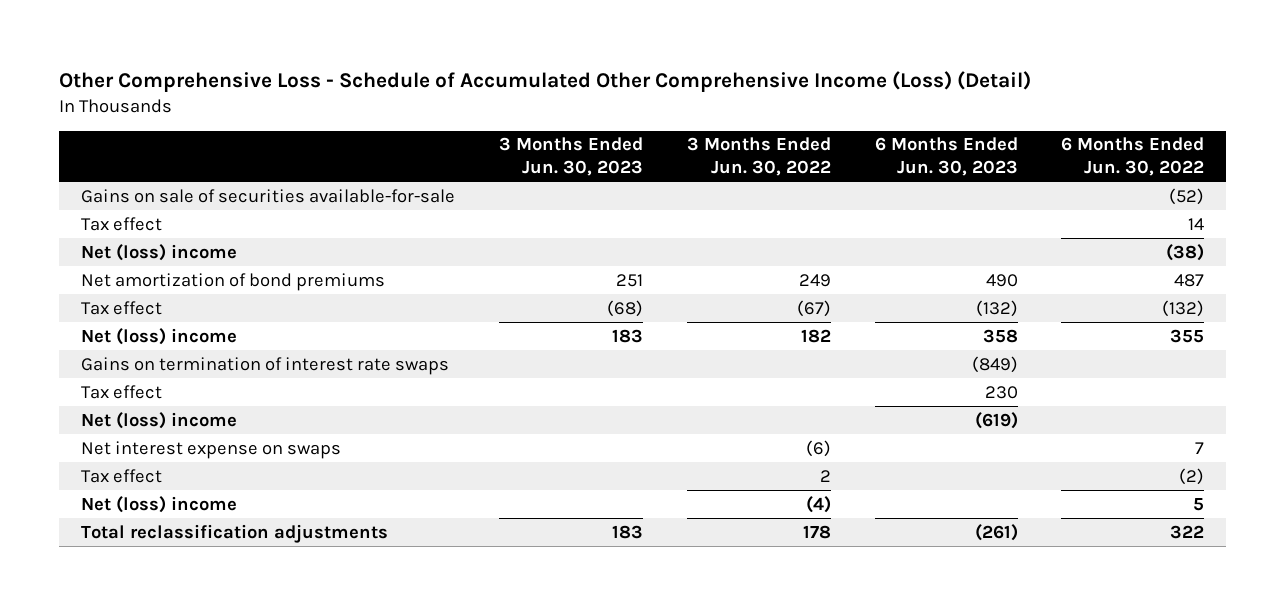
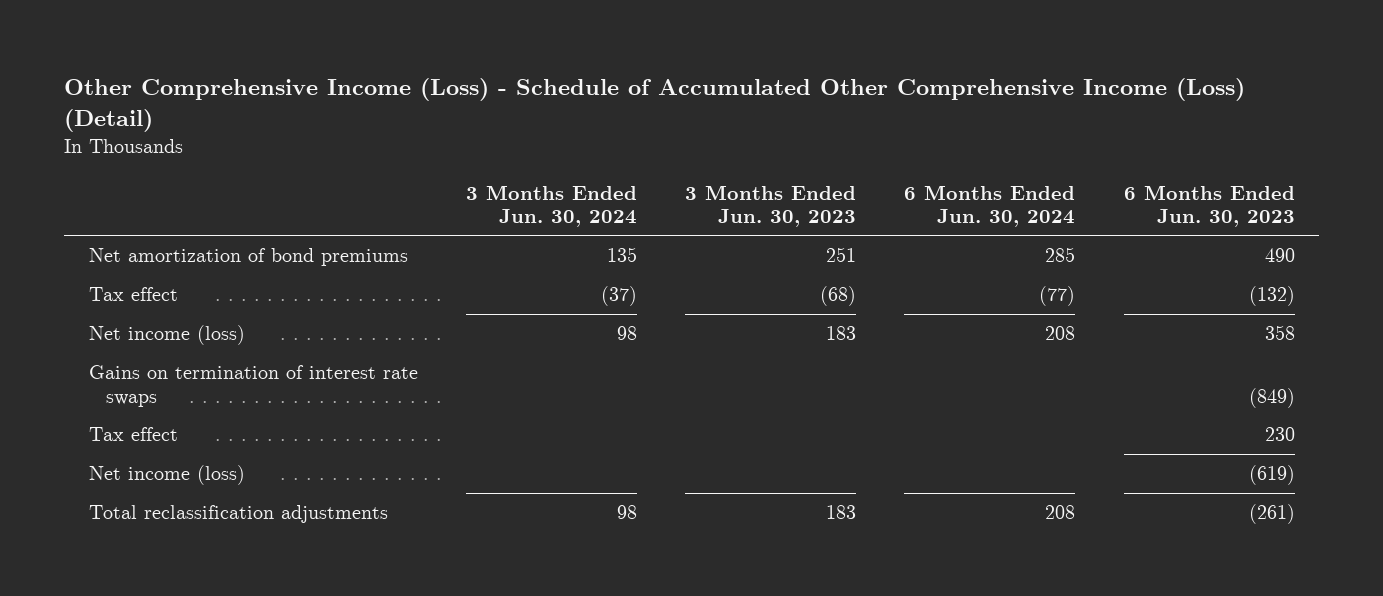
[58,71,1031,93] Other Comprehensive Loss - Schedule of Accumulated Other Comprehensive Income (Loss) (Detail) -> [64,78,1246,133] Other Comprehensive Income (Loss) - Schedule of Accumulated Other Comprehensive Income (Loss) (Detail)
[686,137,831,177] 3 Months Ended Jun. 30, 2022 -> none
[1061,137,1205,177] 6 Months Ended Jun. 30, 2022 -> none
none -> [465,184,637,227] 3 Months Ended Jun. 30, 2024
none -> [904,184,1076,227] 6 Months Ended Jun. 30, 2024
[80,188,455,203] Gains on sale of securities available-for-sale -> none
[80,216,162,231] Tax effect -> none
[80,243,237,261] Net (loss) income -> none
[80,327,237,345] Net (loss) income -> [88,325,245,346] Net income (loss)
[80,440,341,459] Net interest expense on swaps -> none
[80,468,162,483] Tax effect -> none
[80,495,237,513] Net (loss) income -> none
[80,411,237,429] Net (loss) income -> [88,465,245,486] Net income (loss)

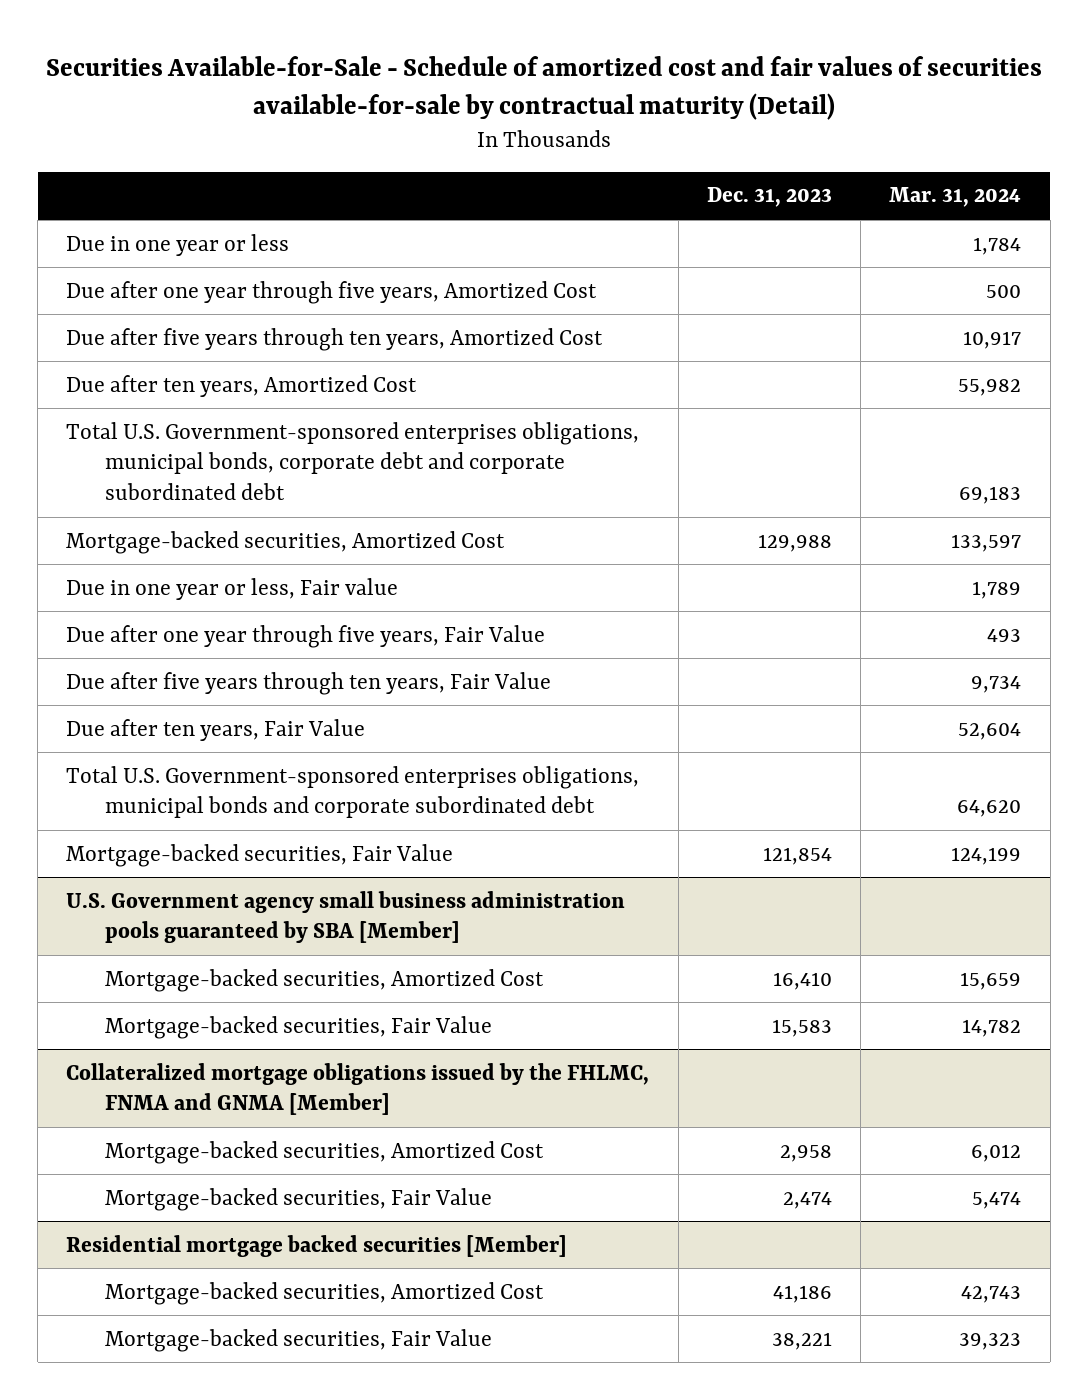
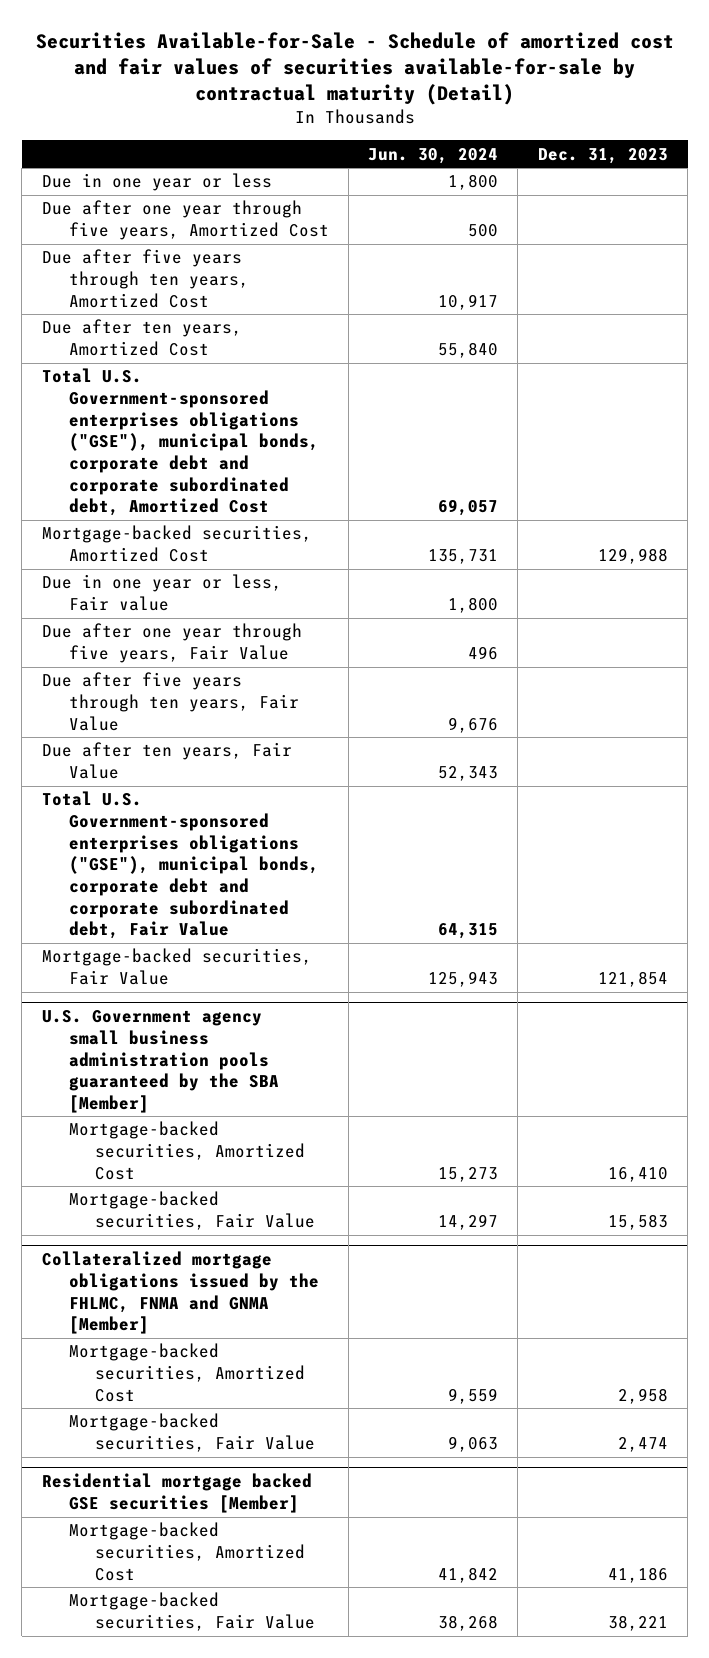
[889,187,1022,208] Mar. 31, 2024 -> none
none -> [368,147,499,164] Jun. 30, 2024
[66,421,640,501] Total U.S. Government-sponsored enterprises obligations, municipal bonds, corporate debt and corporate subordinated debt -> [41,368,319,517] Total U.S. Government-sponsored enterprises obligations ("GSE"), municipal bonds, corporate debt and corporate subordinated debt, Amortized Cost
[66,765,640,819] Total U.S. Government-sponsored enterprises obligations, municipal bonds and corporate subordinated debt -> [41,791,319,940] Total U.S. Government-sponsored enterprises obligations ("GSE"), municipal bonds, corporate debt and corporate subordinated debt, Fair Value
[66,890,626,944] U.S. Government agency small business administration pools guaranteed by SBA [Member] -> [41,1010,279,1113] U.S. Government agency small business administration pools guaranteed by the SBA [Member]
[66,1234,568,1257] Residential mortgage backed securities [Member] -> [41,1473,312,1513] Residential mortgage backed GSE securities [Member]

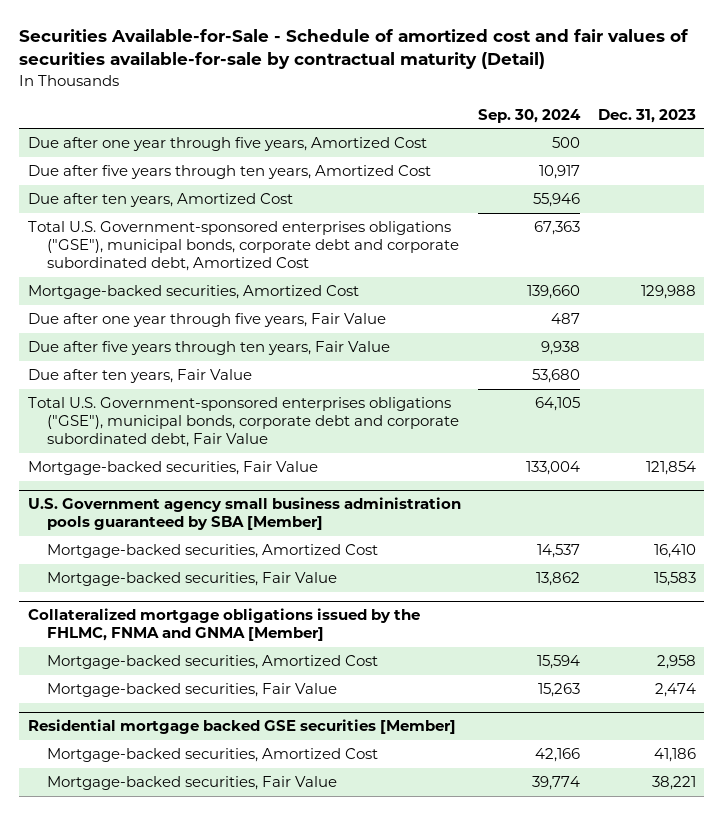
[368,147,499,164] Jun. 30, 2024 -> none
none -> [478,108,582,123] Sep. 30, 2024
[41,173,272,192] Due in one year or less -> none
[41,574,282,612] Due in one year or less, Fair value -> none
[41,1010,279,1113] U.S. Government agency small business administration pools guaranteed by the SBA [Member] -> [27,497,461,531] U.S. Government agency small business administration pools guaranteed by SBA [Member]

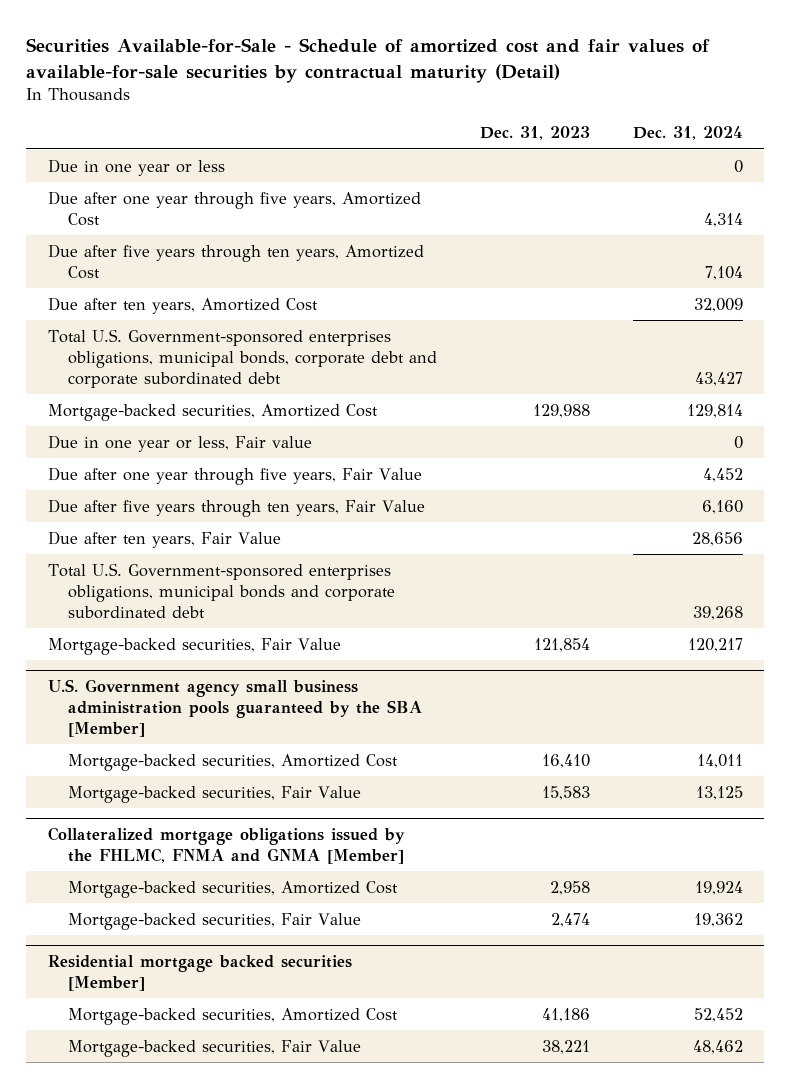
[18,29,689,70] Securities Available-for-Sale - Schedule of amortized cost and fair values of securities available-for-sale by contractual maturity (Detail) -> [26,38,711,83] Securities Available-for-Sale - Schedule of amortized cost and fair values of available-for-sale securities by contractual maturity (Detail)
[478,108,582,123] Sep. 30, 2024 -> none
none -> [632,126,743,141] Dec. 31, 2024
none -> [47,158,225,176] Due in one year or less
[27,221,460,272] Total U.S. Government-sponsored enterprises obligations ("GSE"), municipal bonds, corporate debt and corporate subordinated debt, Amortized Cost -> [47,328,438,388] Total U.S. Government-sponsored enterprises obligations, municipal bonds, corporate debt and corporate subordinated debt
none -> [47,434,312,452] Due in one year or less, Fair value
[27,397,460,448] Total U.S. Government-sponsored enterprises obligations ("GSE"), municipal bonds, corporate debt and corporate subordinated debt, Fair Value -> [47,562,396,619] Total U.S. Government-sponsored enterprises obligations, municipal bonds and corporate subordinated debt
[27,497,461,531] U.S. Government agency small business administration pools guaranteed by SBA [Member] -> [47,679,423,738] U.S. Government agency small business administration pools guaranteed by the SBA [Member]
[27,719,456,735] Residential mortgage backed GSE securities [Member] -> [47,955,352,992] Residential mortgage backed securities [Member]

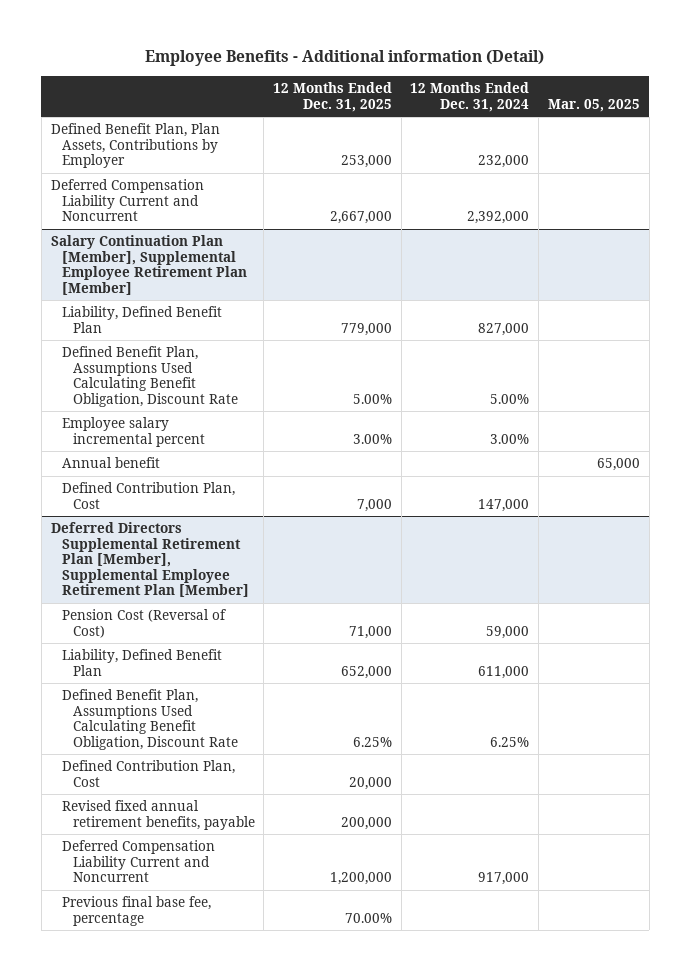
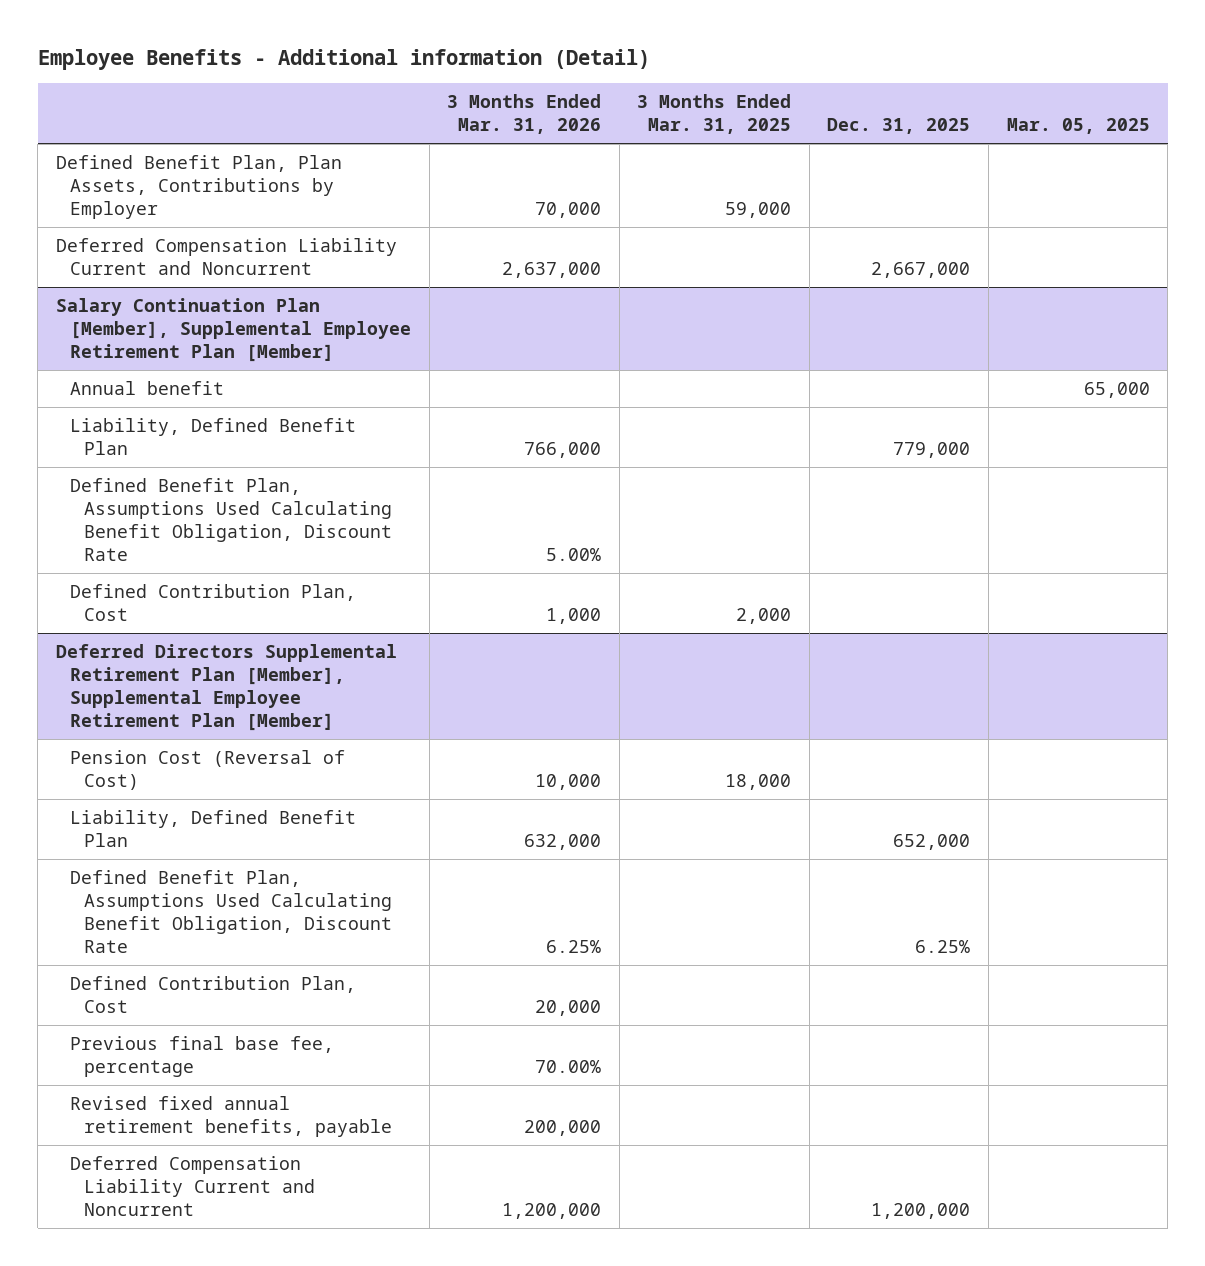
[273,82,393,112] 12 Months Ended Dec. 31, 2025 -> none
[410,82,530,112] 12 Months Ended Dec. 31, 2024 -> none
none -> [447,94,602,135] 3 Months Ended Mar. 31, 2026
none -> [637,94,792,135] 3 Months Ended Mar. 31, 2025
none -> [827,118,971,135] Dec. 31, 2025
[61,457,160,469] Annual benefit -> [69,380,224,395] Annual benefit
[61,417,205,447] Employee salary incremental percent -> none
[61,896,211,926] Previous final base fee, percentage -> [69,1035,334,1077] Previous final base fee, percentage

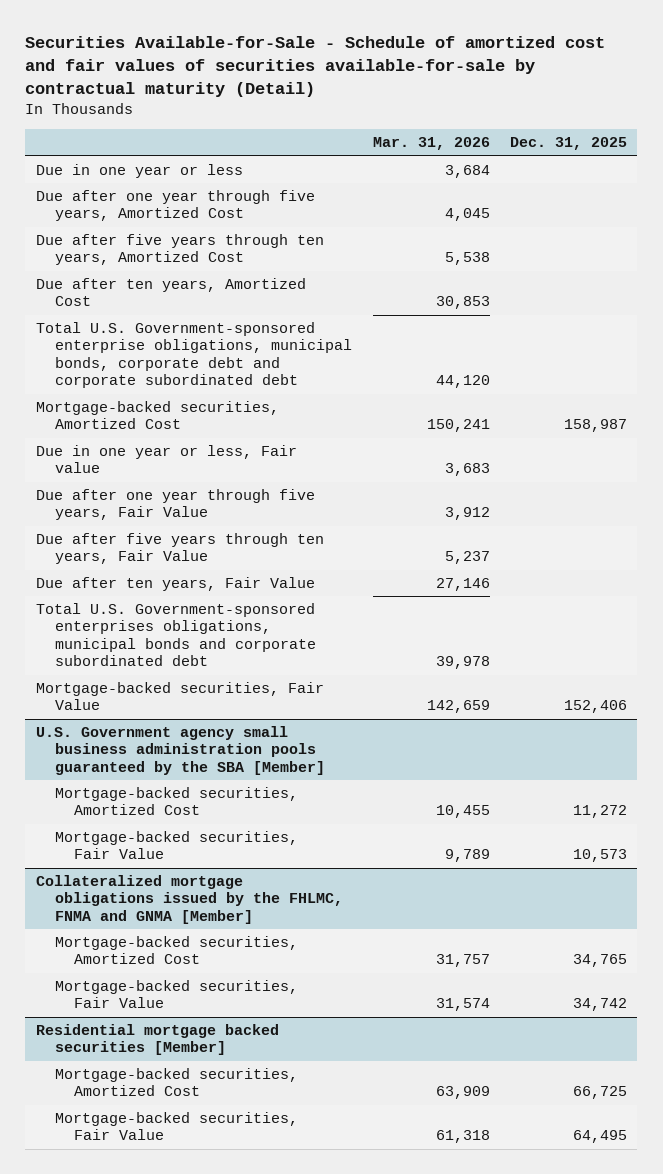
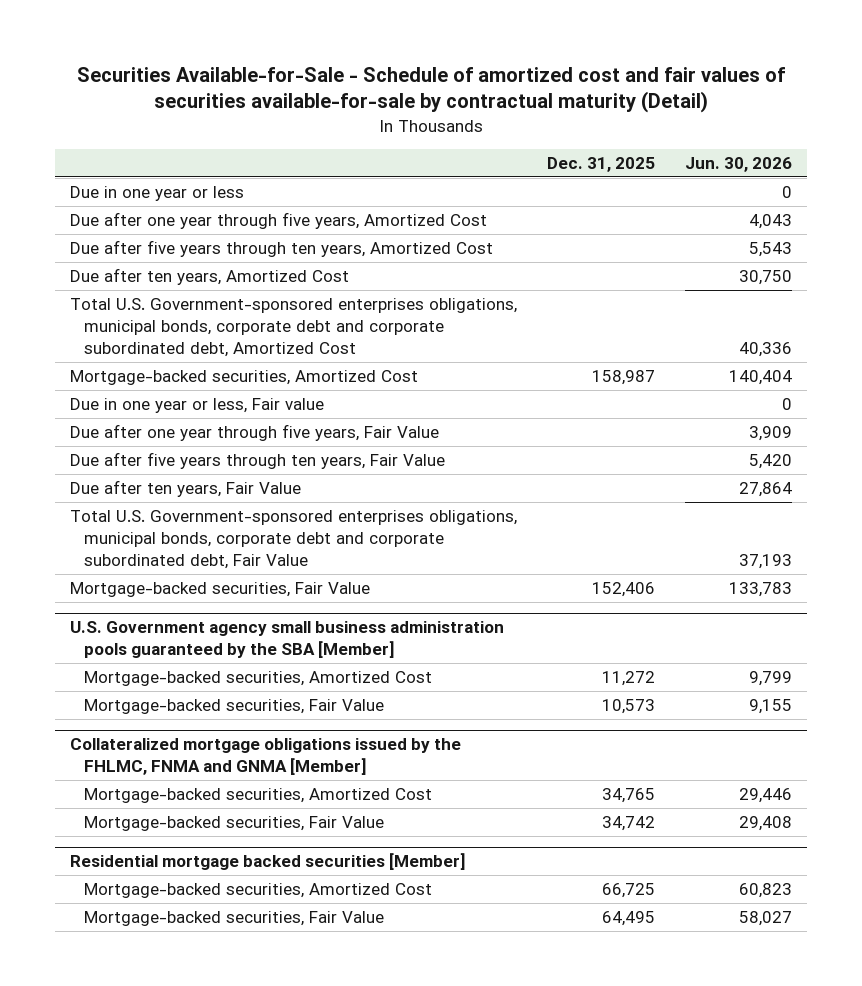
[372,137,490,151] Mar. 31, 2026 -> none
none -> [685,156,793,172] Jun. 30, 2026
[35,322,352,389] Total U.S. Government-sponsored enterprise obligations, municipal bonds, corporate debt and corporate subordinated debt -> [69,297,517,358] Total U.S. Government-sponsored enterprises obligations, municipal bonds, corporate debt and corporate subordinated debt, Amortized Cost
[35,603,316,667] Total U.S. Government-sponsored enterprises obligations, municipal bonds and corporate subordinated debt -> [69,509,517,570] Total U.S. Government-sponsored enterprises obligations, municipal bonds, corporate debt and corporate subordinated debt, Fair Value

